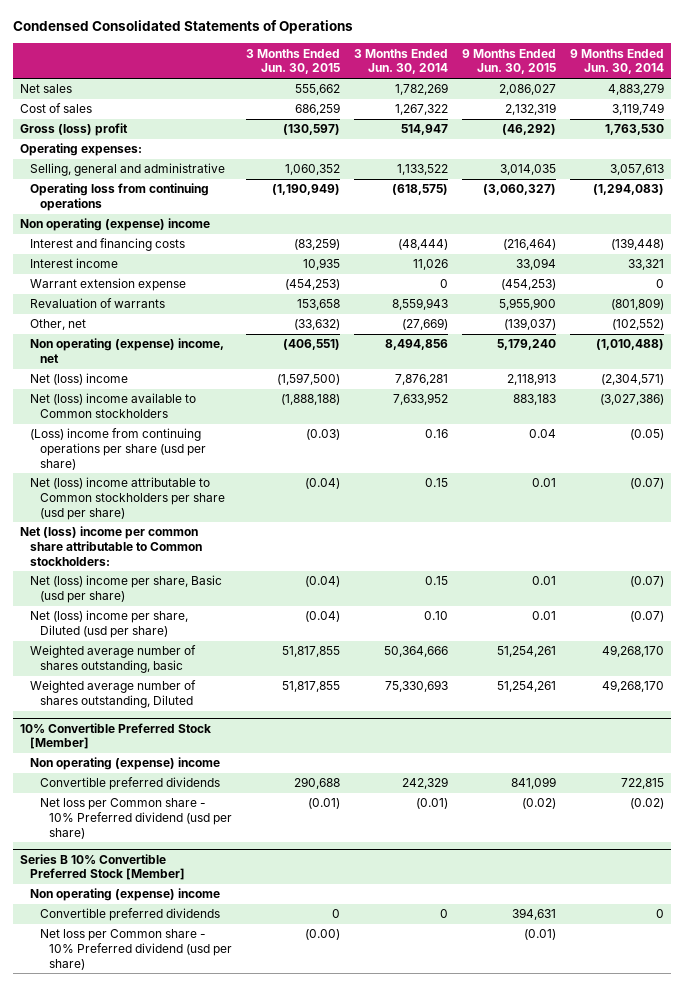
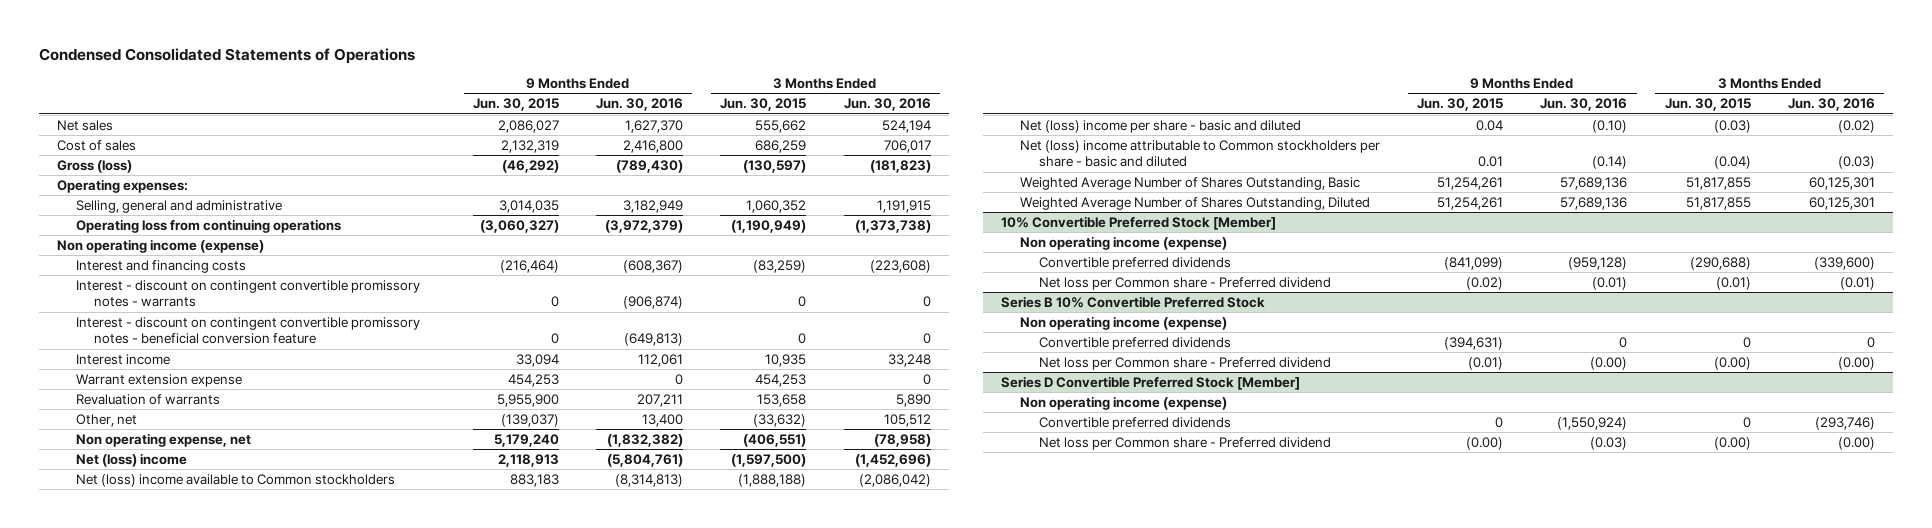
[354,48,449,75] 3 Months Ended Jun. 30, 2014 -> none
[570,48,665,75] 9 Months Ended Jun. 30, 2014 -> none
none -> [596,98,684,112] Jun. 30, 2016
none -> [843,98,931,112] Jun. 30, 2016
[19,123,128,137] Gross (loss) profit -> [57,160,133,174] Gross (loss)
[19,218,210,232] Non operating (expense) income -> [57,239,265,254] Non operating income (expense)
none -> [75,280,420,308] Interest - discount on contingent convertible promissory notes - warrants
none -> [75,317,420,345] Interest - discount on contingent convertible promissory notes - beneficial conversion feature
[285,279,341,291] (454,253) -> [755,374,807,388] 454,253
[501,279,557,291] (454,253) -> [507,374,559,388] 454,253
[29,338,224,364] Non operating (expense) income, net -> [75,433,251,448] Non operating expense, net
[19,526,202,566] Net (loss) income per common share attributable to Common stockholders: -> none
[29,575,222,604] Net (loss) income per share, Basic (usd per share) -> none
[29,610,188,639] Net (loss) income per share, Diluted (usd per share) -> none
[29,428,206,470] (Loss) income from continuing operations per share (usd per share) -> [1020,120,1302,134] Net (loss) income per share - basic and diluted
[29,477,225,520] Net (loss) income attributable to Common stockholders per share (usd per share) -> [1020,140,1381,168] Net (loss) income attributable to Common stockholders per share - basic and diluted
[29,645,196,674] Weighted average number of shares outstanding, basic -> [1020,177,1361,191] Weighted Average Number of Shares Outstanding, Basic
[29,680,196,709] Weighted average number of shares outstanding, Diluted -> [1020,197,1371,211] Weighted Average Number of Shares Outstanding, Diluted
[29,757,220,771] Non operating (expense) income -> [1020,236,1228,251] Non operating income (expense)
[294,777,341,790] 290,688 -> [1689,257,1751,271] (290,688)
[511,777,557,790] 841,099 -> [1444,257,1504,271] (841,099)
[39,798,233,839] Net loss per Common share - 10% Preferred dividend (usd per share) -> [1038,277,1331,291] Net loss per Common share - Preferred dividend
[19,853,185,881] Series B 10% Convertible Preferred Stock [Member] -> [1001,296,1266,309] Series B 10% Convertible Preferred Stock
[29,888,220,902] Non operating (expense) income -> [1020,316,1228,331] Non operating income (expense)
[512,908,557,921] 394,631 -> [1444,337,1504,351] (394,631)
[39,929,233,970] Net loss per Common share - 10% Preferred dividend (usd per share) -> [1038,357,1331,371] Net loss per Common share - Preferred dividend
none -> [1001,376,1301,391] Series D Convertible Preferred Stock [Member]
none -> [1020,396,1228,411] Non operating income (expense)
none -> [1038,417,1231,431] Convertible preferred dividends
none -> [1038,437,1331,451] Net loss per Common share - Preferred dividend

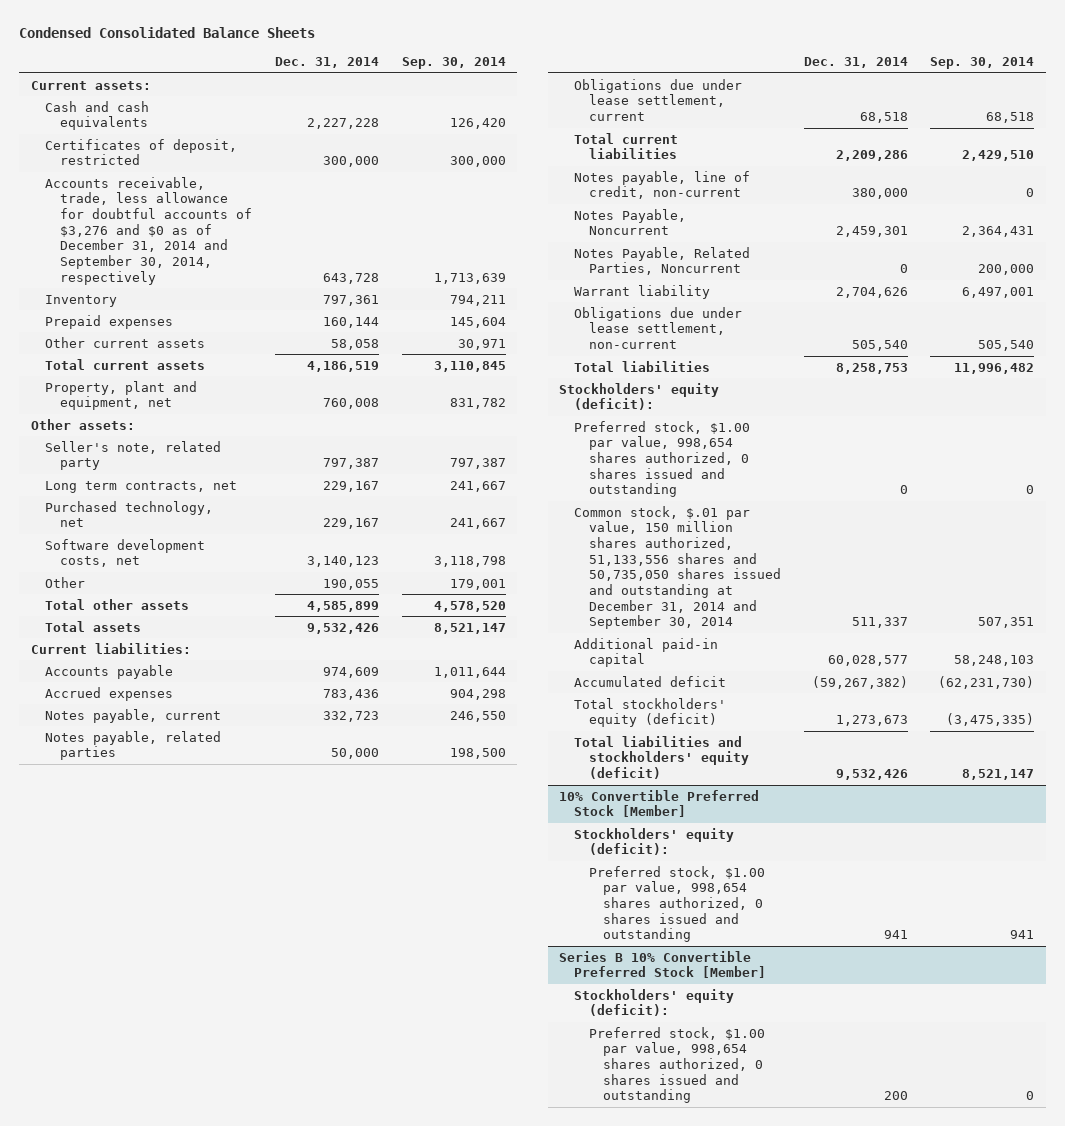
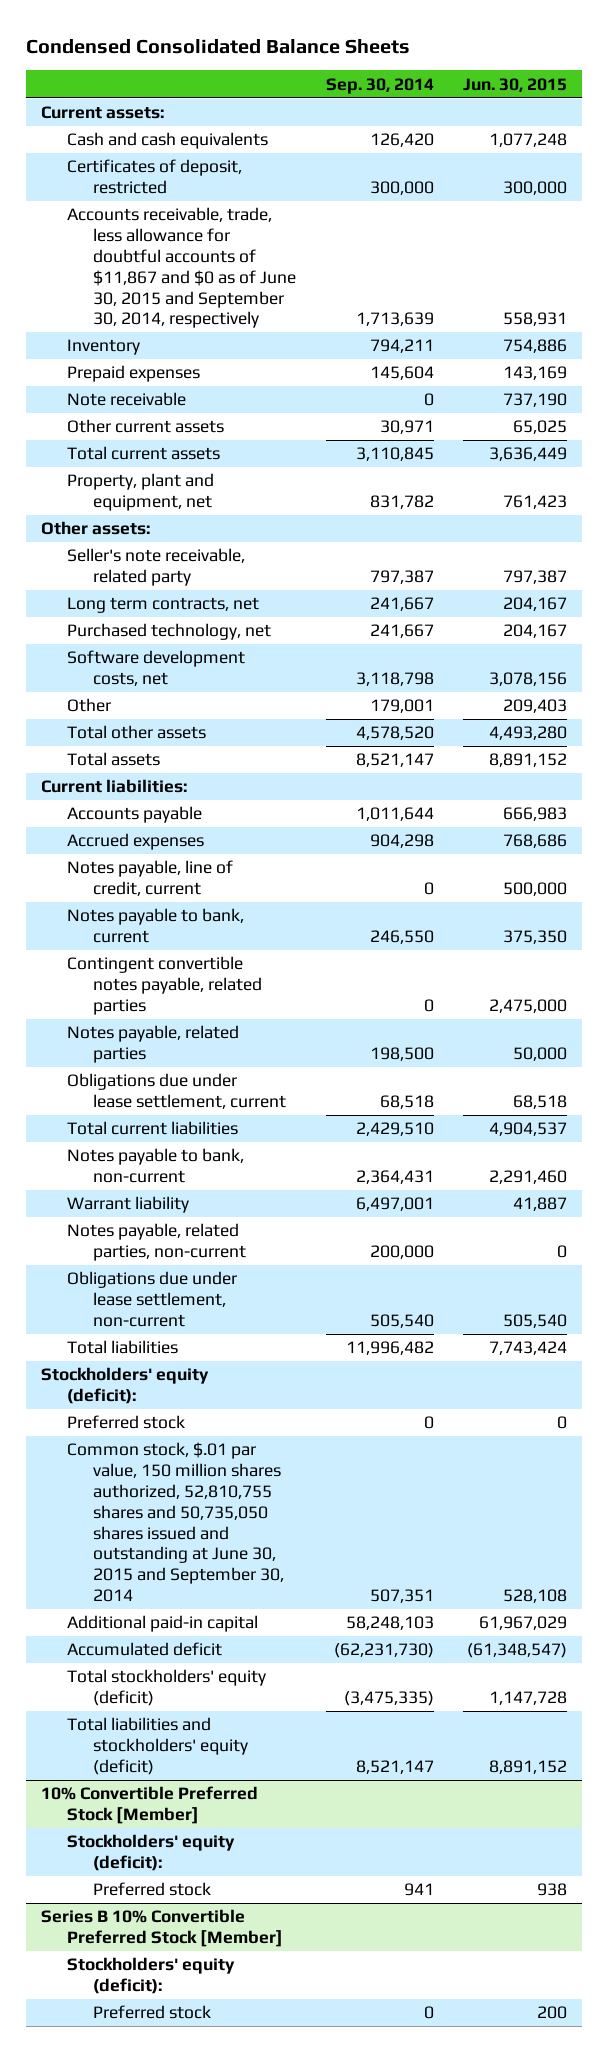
[274,57,379,69] Dec. 31, 2014 -> none
none -> [463,77,568,92] Jun. 30, 2015
[45,176,253,285] Accounts receivable, trade, less allowance for doubtful accounts of $3,276 and $0 as of December 31, 2014 and September 30, 2014, respectively -> [67,207,296,329] Accounts receivable, trade, less allowance for doubtful accounts of $11,867 and $0 as of June 30, 2015 and September 30, 2014, respectively
none -> [67,392,187,407] Note receivable
[45,440,222,471] Seller's note, related party -> [67,548,246,587] Seller's note receivable, related party
none -> [67,860,234,897] Notes payable, line of credit, current
[45,708,222,723] Notes payable, current -> [67,908,245,944] Notes payable to bank, current
none -> [67,956,262,1015] Contingent convertible notes payable, related parties
[574,170,751,200] Notes payable, line of credit, non-current -> none
[574,246,751,276] Notes Payable, Related Parties, Noncurrent -> none
[574,208,687,236] Notes Payable, Noncurrent -> [67,1148,245,1184] Notes payable to bank, non-current
none -> [67,1223,246,1262] Notes payable, related parties, non-current
[574,420,751,498] Preferred stock, $1.00 par value, 998,654 shares authorized, 0 shares issued and outstanding -> [67,1415,186,1430] Preferred stock
[574,505,781,630] Common stock, $.01 par value, 150 million shares authorized, 51,133,556 shares and 50,735,050 shares issued and outstanding at December 31, 2014 and September 30, 2014 -> [67,1442,284,1603] Common stock, $.01 par value, 150 million shares authorized, 52,810,755 shares and 50,735,050 shares issued and outstanding at June 30, 2015 and September 30, 2014
[588,865,765,943] Preferred stock, $1.00 par value, 998,654 shares authorized, 0 shares issued and outstanding -> [92,1882,211,1897] Preferred stock
[588,1026,765,1104] Preferred stock, $1.00 par value, 998,654 shares authorized, 0 shares issued and outstanding -> [92,2005,211,2020] Preferred stock

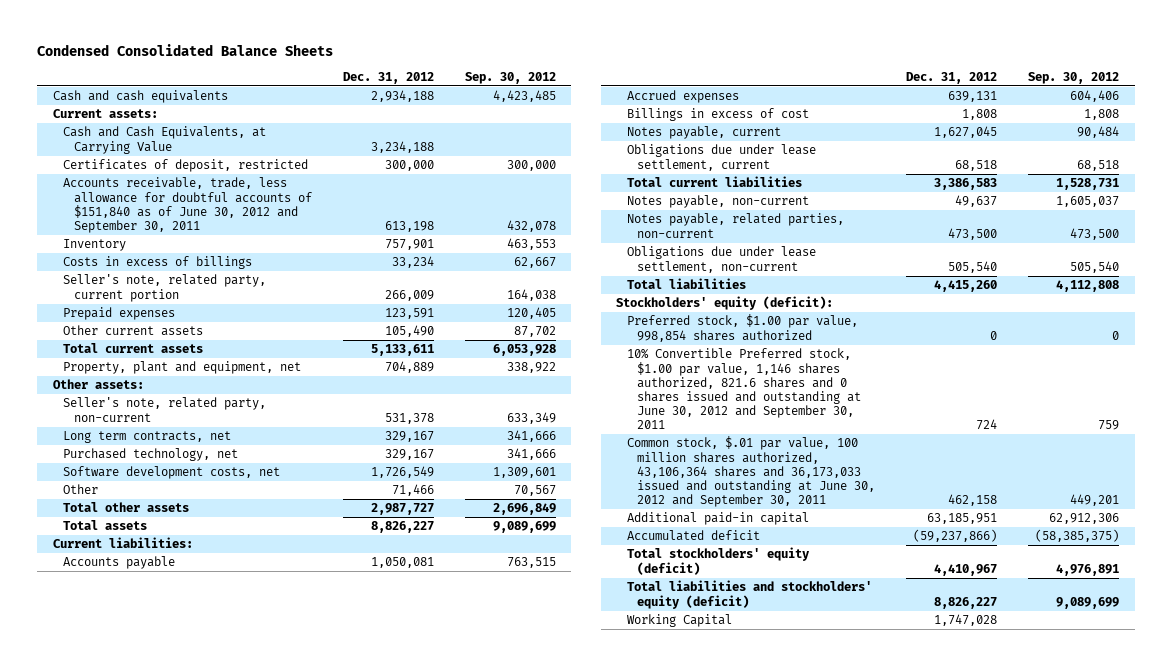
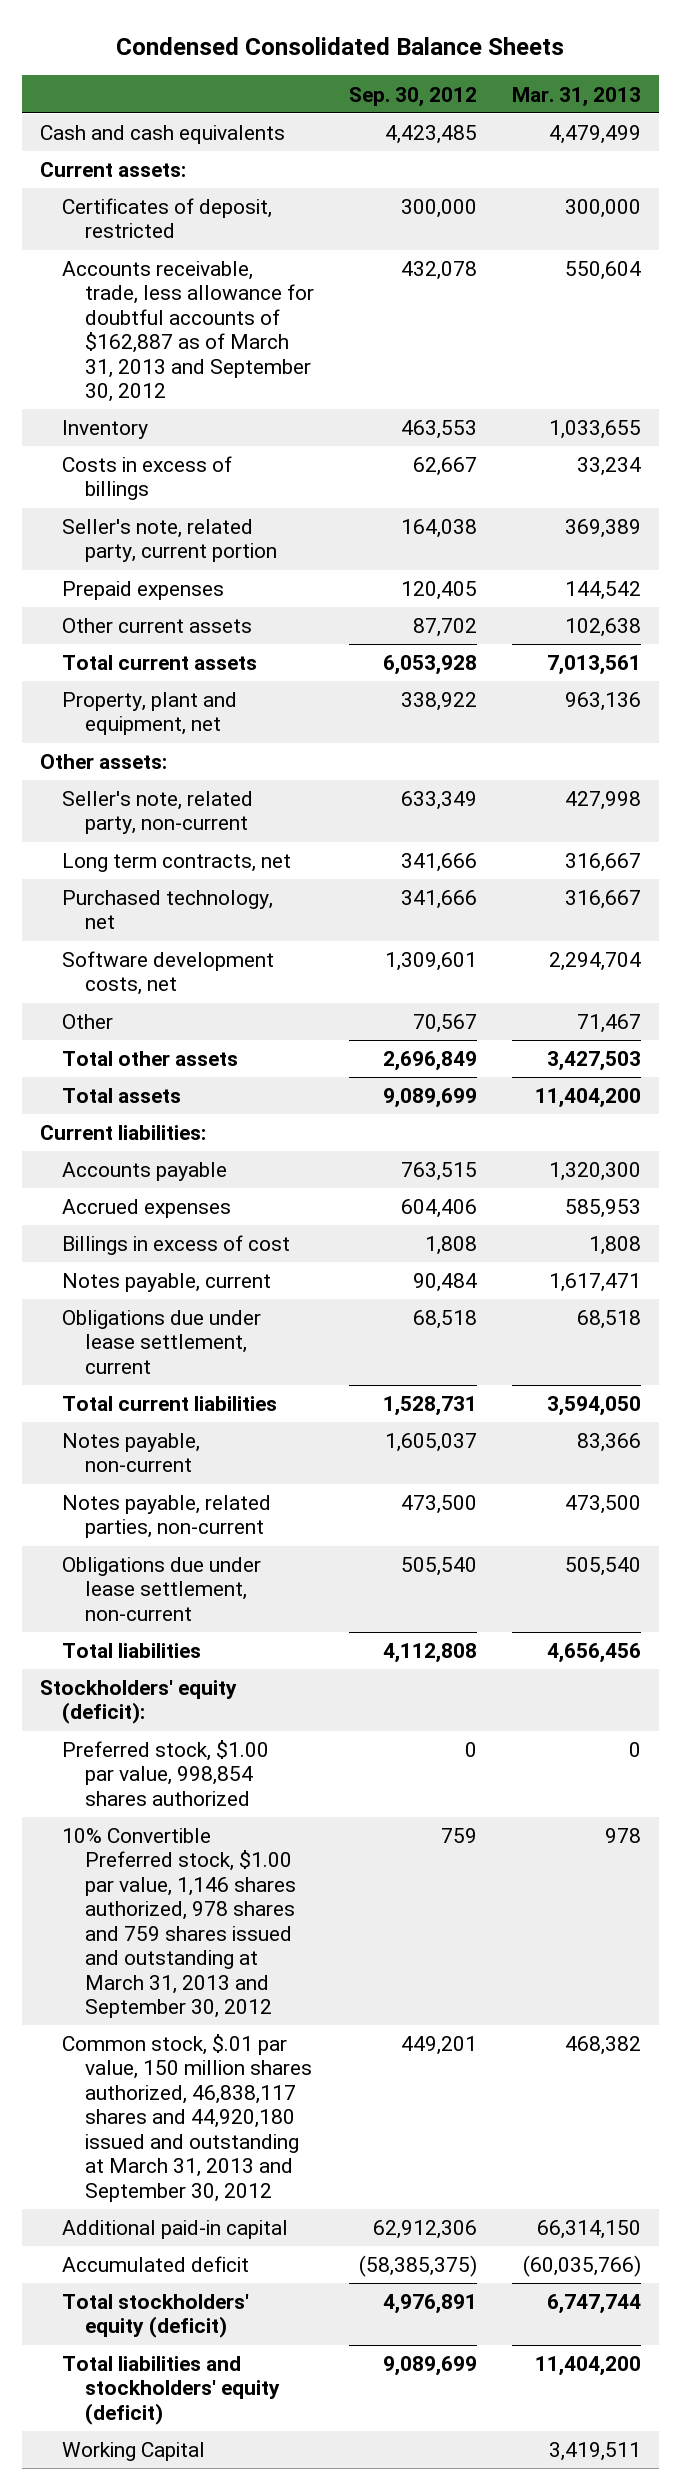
[342,71,434,84] Dec. 31, 2012 -> none
none -> [512,86,642,107] Mar. 31, 2013
[63,126,267,154] Cash and Cash Equivalents, at Carrying Value -> none
[63,177,312,233] Accounts receivable, trade, less allowance for doubtful accounts of $151,840 as of June 30, 2012 and September 30, 2011 -> [62,261,315,403] Accounts receivable, trade, less allowance for doubtful accounts of $162,887 as of March 31, 2013 and September 30, 2012
[626,348,862,430] 10% Convertible Preferred stock, $1.00 par value, 1,146 shares authorized, 821.6 shares and 0 shares issued and outstanding at June 30, 2012 and September 30, 2011 -> [62,1828,297,2019] 10% Convertible Preferred stock, $1.00 par value, 1,146 shares authorized, 978 shares and 759 shares issued and outstanding at March 31, 2013 and September 30, 2012
[626,436,876,508] Common stock, $.01 par value, 100 million shares authorized, 43,106,364 shares and 36,173,033 issued and outstanding at June 30, 2012 and September 30, 2011 -> [62,2034,313,2202] Common stock, $.01 par value, 150 million shares authorized, 46,838,117 shares and 44,920,180 issued and outstanding at March 31, 2013 and September 30, 2012

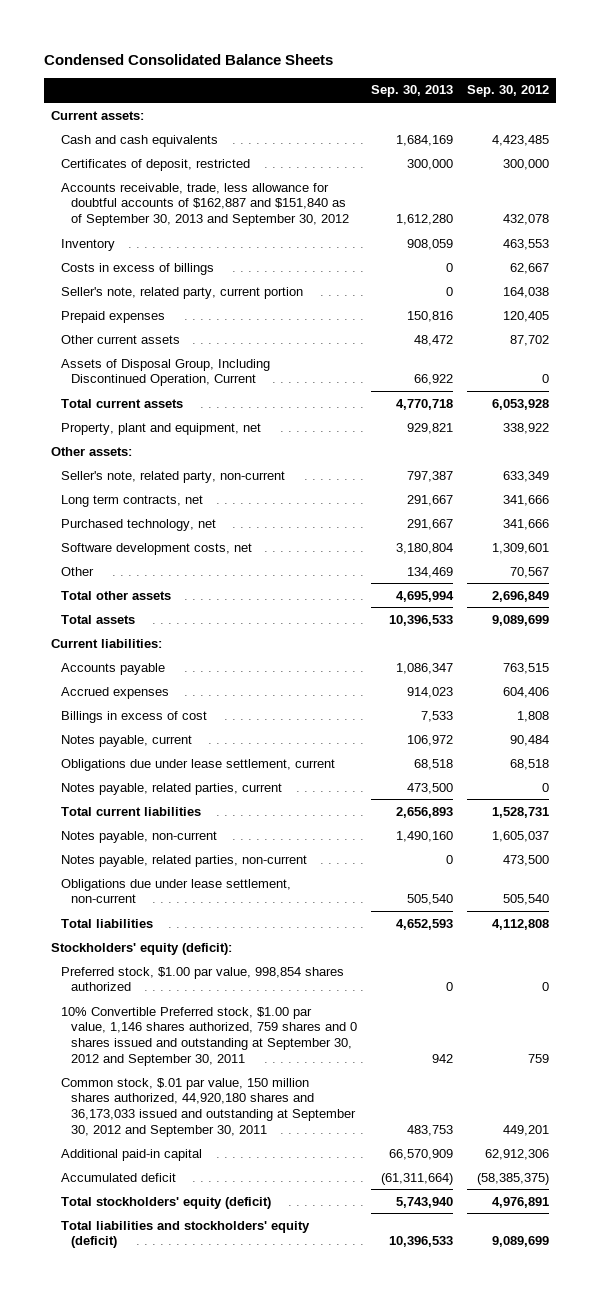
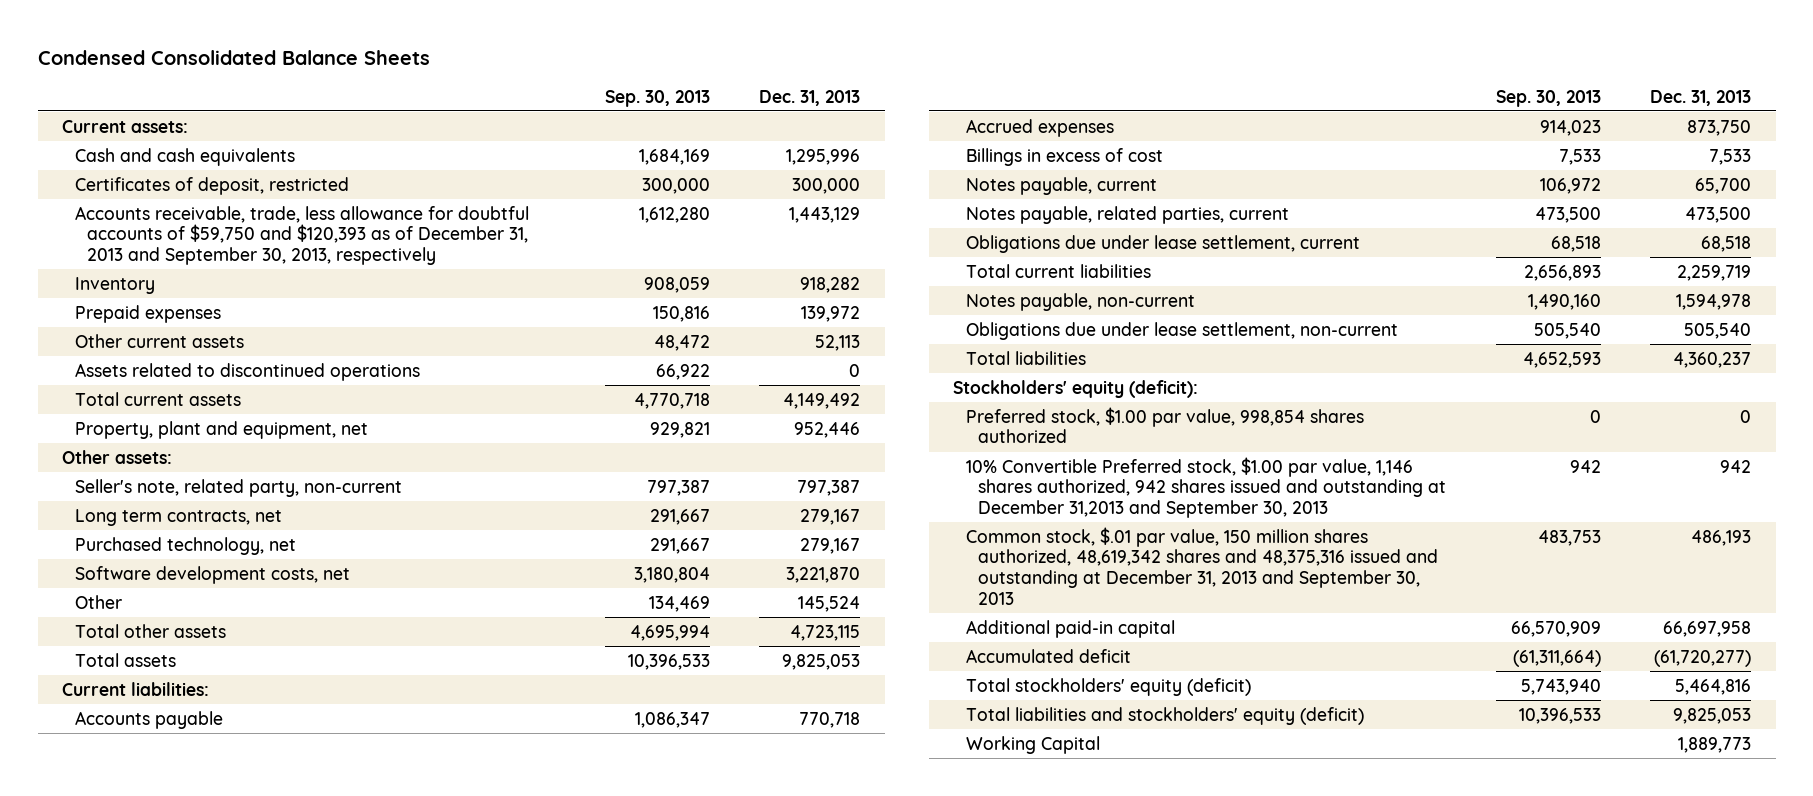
[466,85,549,98] Sep. 30, 2012 -> none
none -> [759,89,861,106] Dec. 31, 2013
[61,182,349,227] Accounts receivable, trade, less allowance for doubtful accounts of $162,887 and $151,840 as of September 30, 2013 and September 30, 2012 -> [74,205,529,266] Accounts receivable, trade, less allowance for doubtful accounts of $59,750 and $120,393 as of December 31, 2013 and September 30, 2013, respectively
[61,262,215,275] Costs in excess of billings -> none
[61,286,304,299] Seller's note, related party, current portion -> none
[61,358,271,387] Assets of Disposal Group, Including Discontinued Operation, Current -> [74,362,420,381] Assets related to discontinued operations
[61,758,336,771] Obligations due under lease settlement, current -> [965,234,1360,253] Obligations due under lease settlement, current
[61,854,308,867] Notes payable, related parties, non-current -> none
[61,1006,357,1066] 10% Convertible Preferred stock, $1.00 par value, 1,146 shares authorized, 759 shares and 0 shares issued and outstanding at September 30, 2012 and September 30, 2011 -> [965,456,1447,519] 10% Convertible Preferred stock, $1.00 par value, 1,146 shares authorized, 942 shares issued and outstanding at December 31,2013 and September 30, 2013
[61,1077,356,1137] Common stock, $.01 par value, 150 million shares authorized, 44,920,180 shares and 36,173,033 issued and outstanding at September 30, 2012 and September 30, 2011 -> [965,526,1439,606] Common stock, $.01 par value, 150 million shares authorized, 48,619,342 shares and 48,375,316 issued and outstanding at December 31, 2013 and September 30, 2013
none -> [965,735,1100,754] Working Capital

